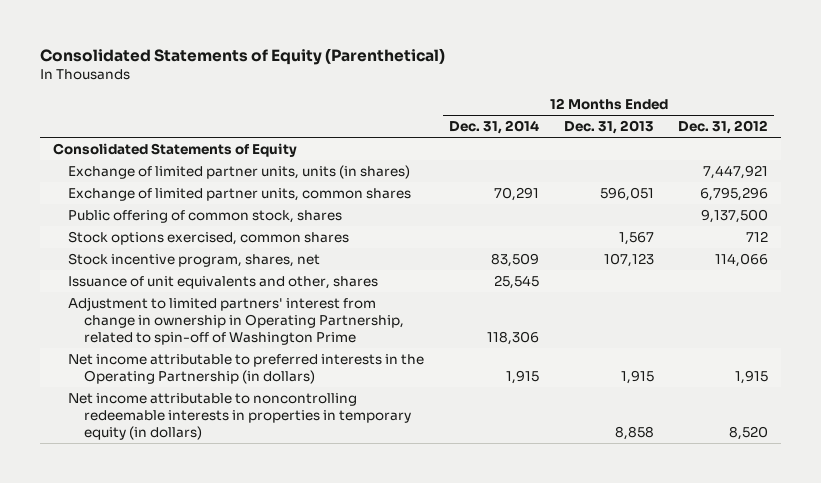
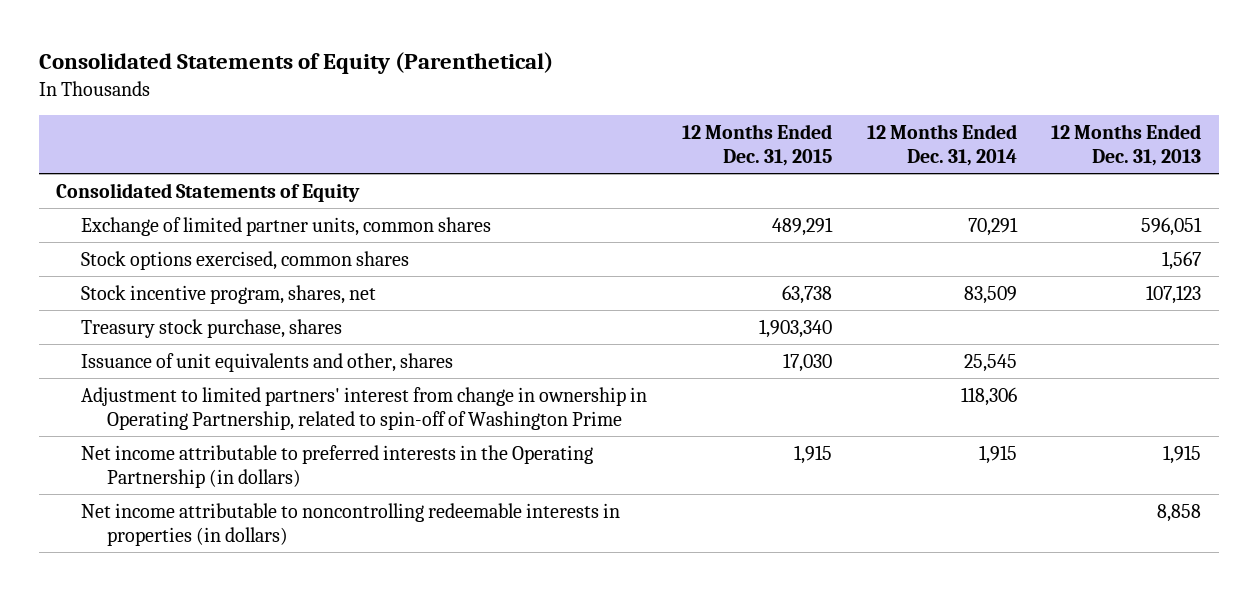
[678,120,769,135] Dec. 31, 2012 -> none
none -> [682,123,833,166] 12 Months Ended Dec. 31, 2015
[68,165,411,180] Exchange of limited partner units, units (in shares) -> none
[68,210,343,224] Public offering of common stock, shares -> none
none -> [81,318,343,338] Treasury stock purchase, shares
[68,393,411,440] Net income attributable to noncontrolling redeemable interests in properties in temporary equity (in dollars) -> [81,502,621,546] Net income attributable to noncontrolling redeemable interests in properties (in dollars)

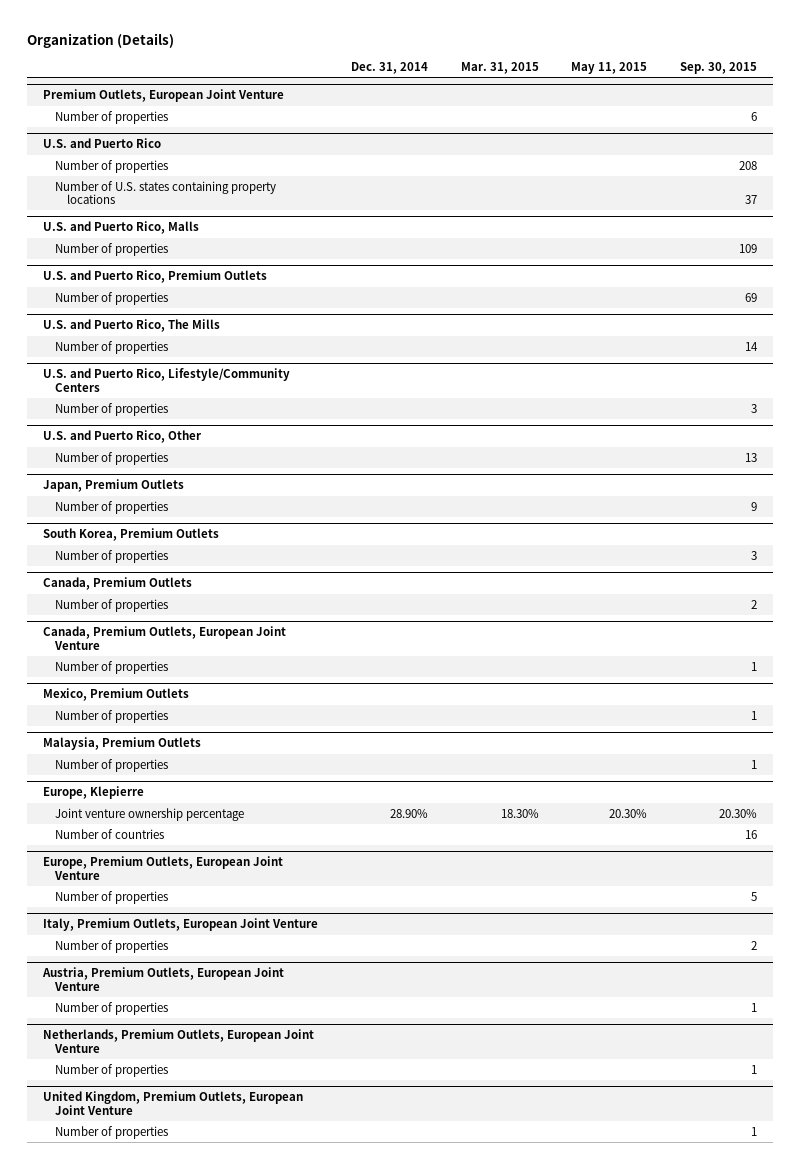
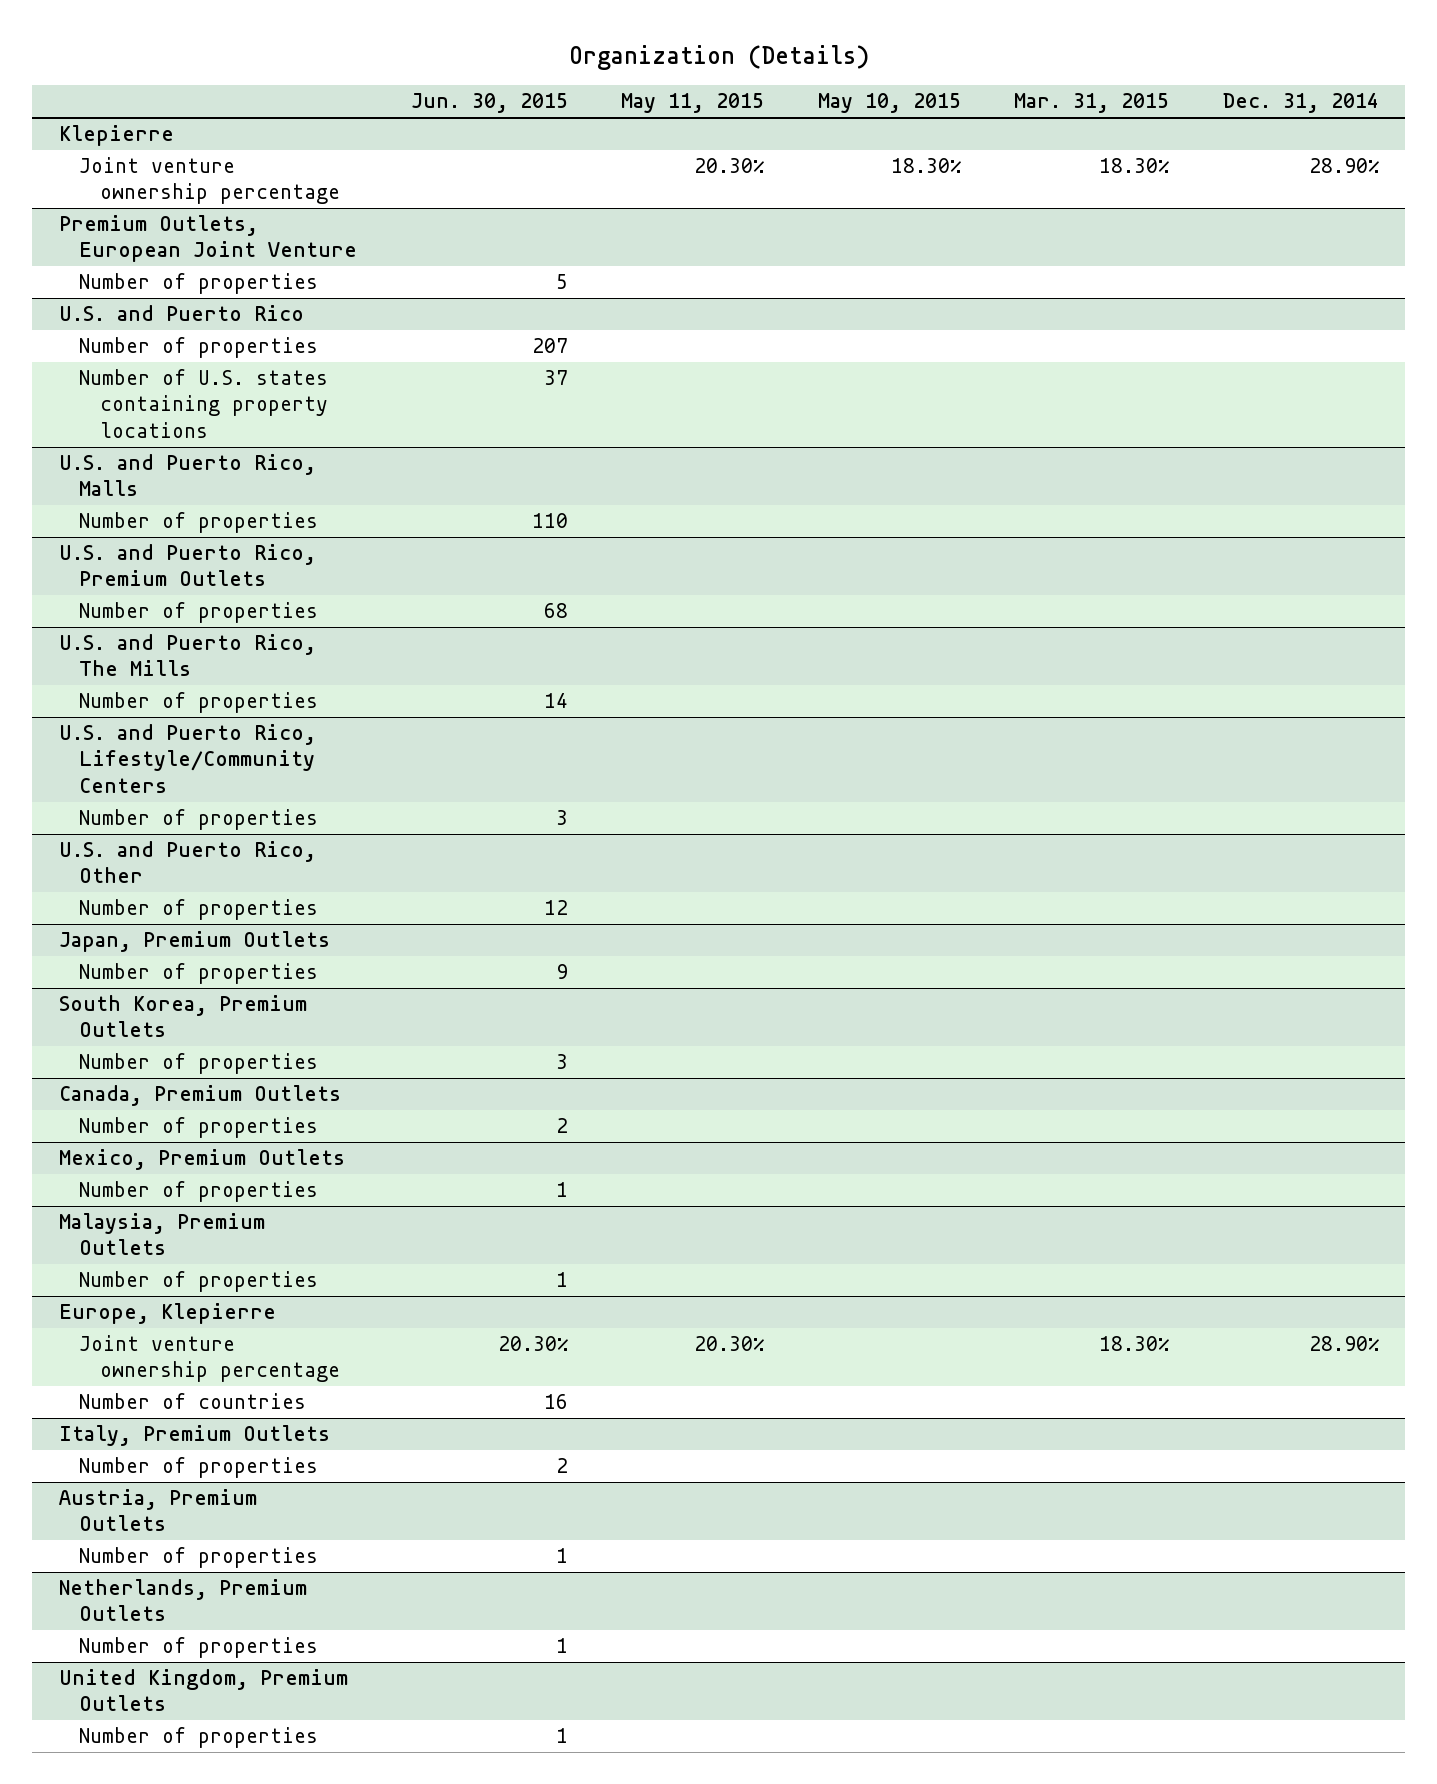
[680,62,758,75] Sep. 30, 2015 -> none
none -> [410,93,568,114] Jun. 30, 2015
none -> [817,93,961,114] May 10, 2015
none -> [58,125,174,147] Klepierre
none -> [79,157,340,205] Joint venture ownership percentage
[42,626,286,651] Canada, Premium Outlets, European Joint Venture -> none
[55,660,169,674] Number of properties -> none
[42,856,283,881] Europe, Premium Outlets, European Joint Venture -> none
[55,890,169,904] Number of properties -> none
[42,918,318,932] Italy, Premium Outlets, European Joint Venture -> [58,1425,330,1447] Italy, Premium Outlets
[41,967,284,992] Austria, Premium Outlets, European Joint Venture -> [58,1489,257,1532] Austria, Premium Outlets
[42,1029,314,1054] Netherlands, Premium Outlets, European Joint Venture -> [58,1579,307,1622] Netherlands, Premium Outlets
[42,1091,303,1116] United Kingdom, Premium Outlets, European Joint Venture -> [58,1669,348,1712] United Kingdom, Premium Outlets

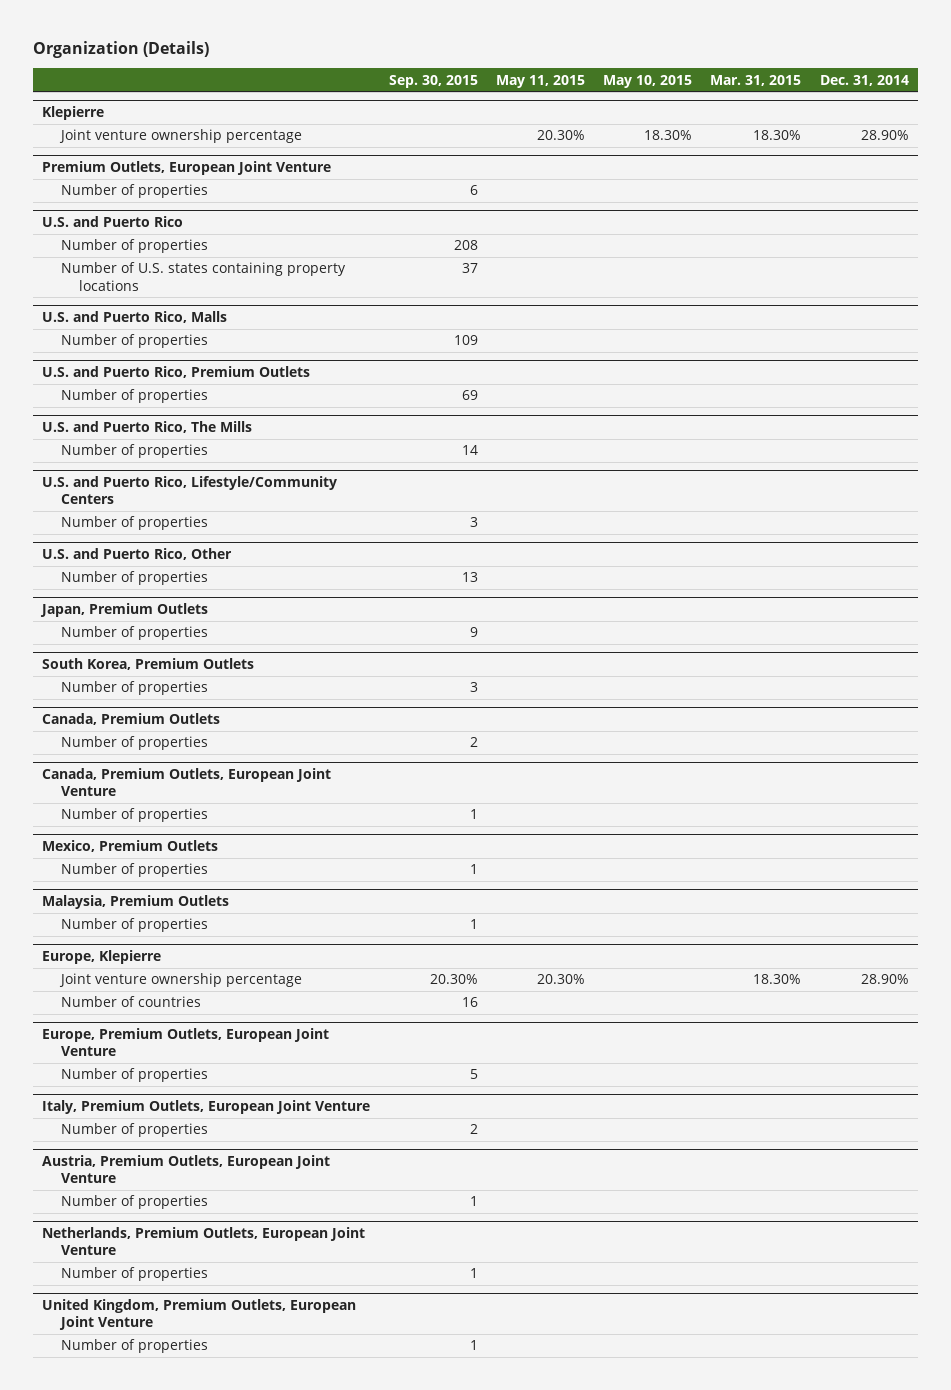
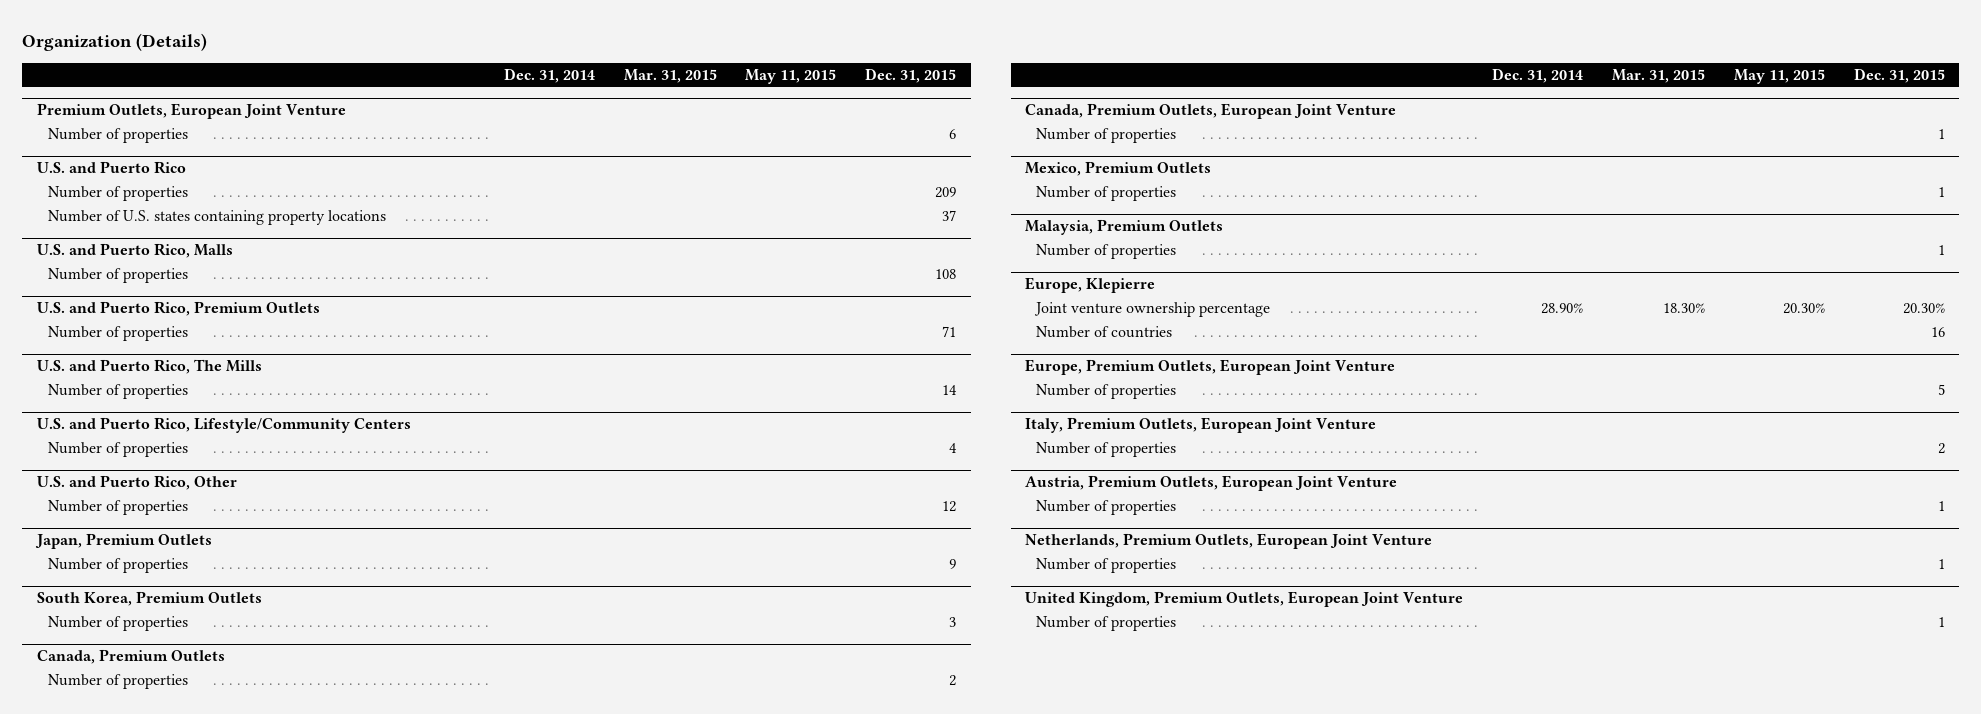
[388,74,478,88] Sep. 30, 2015 -> none
[603,74,693,88] May 10, 2015 -> none
none -> [865,68,957,84] Dec. 31, 2015
[42,106,105,121] Klepierre -> none
[58,129,302,144] Joint venture ownership percentage -> none

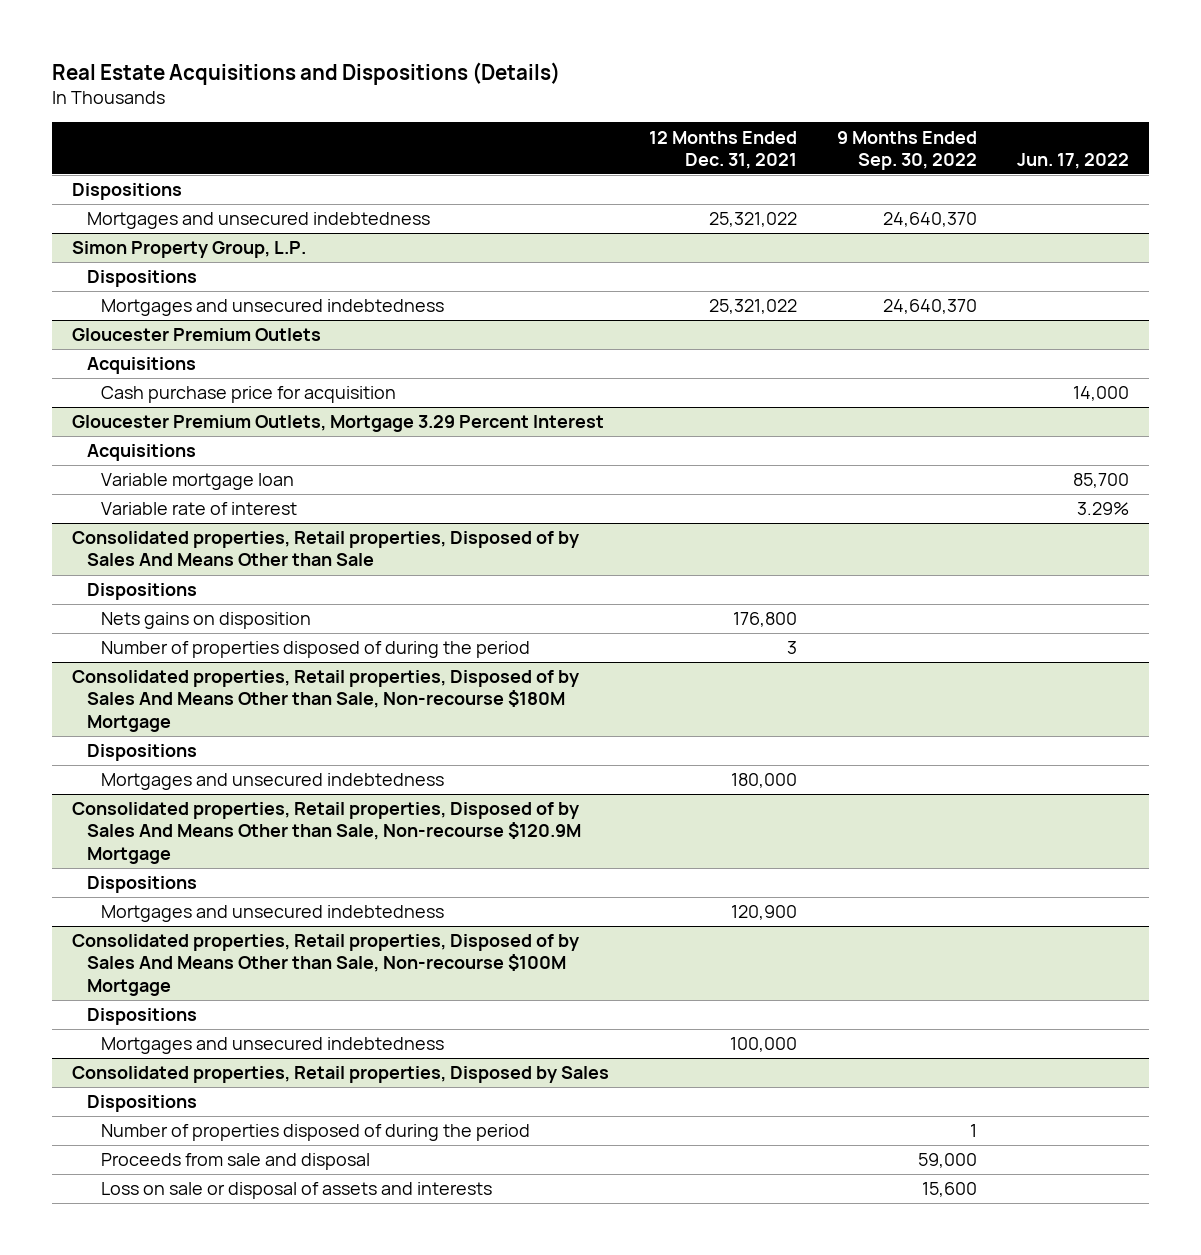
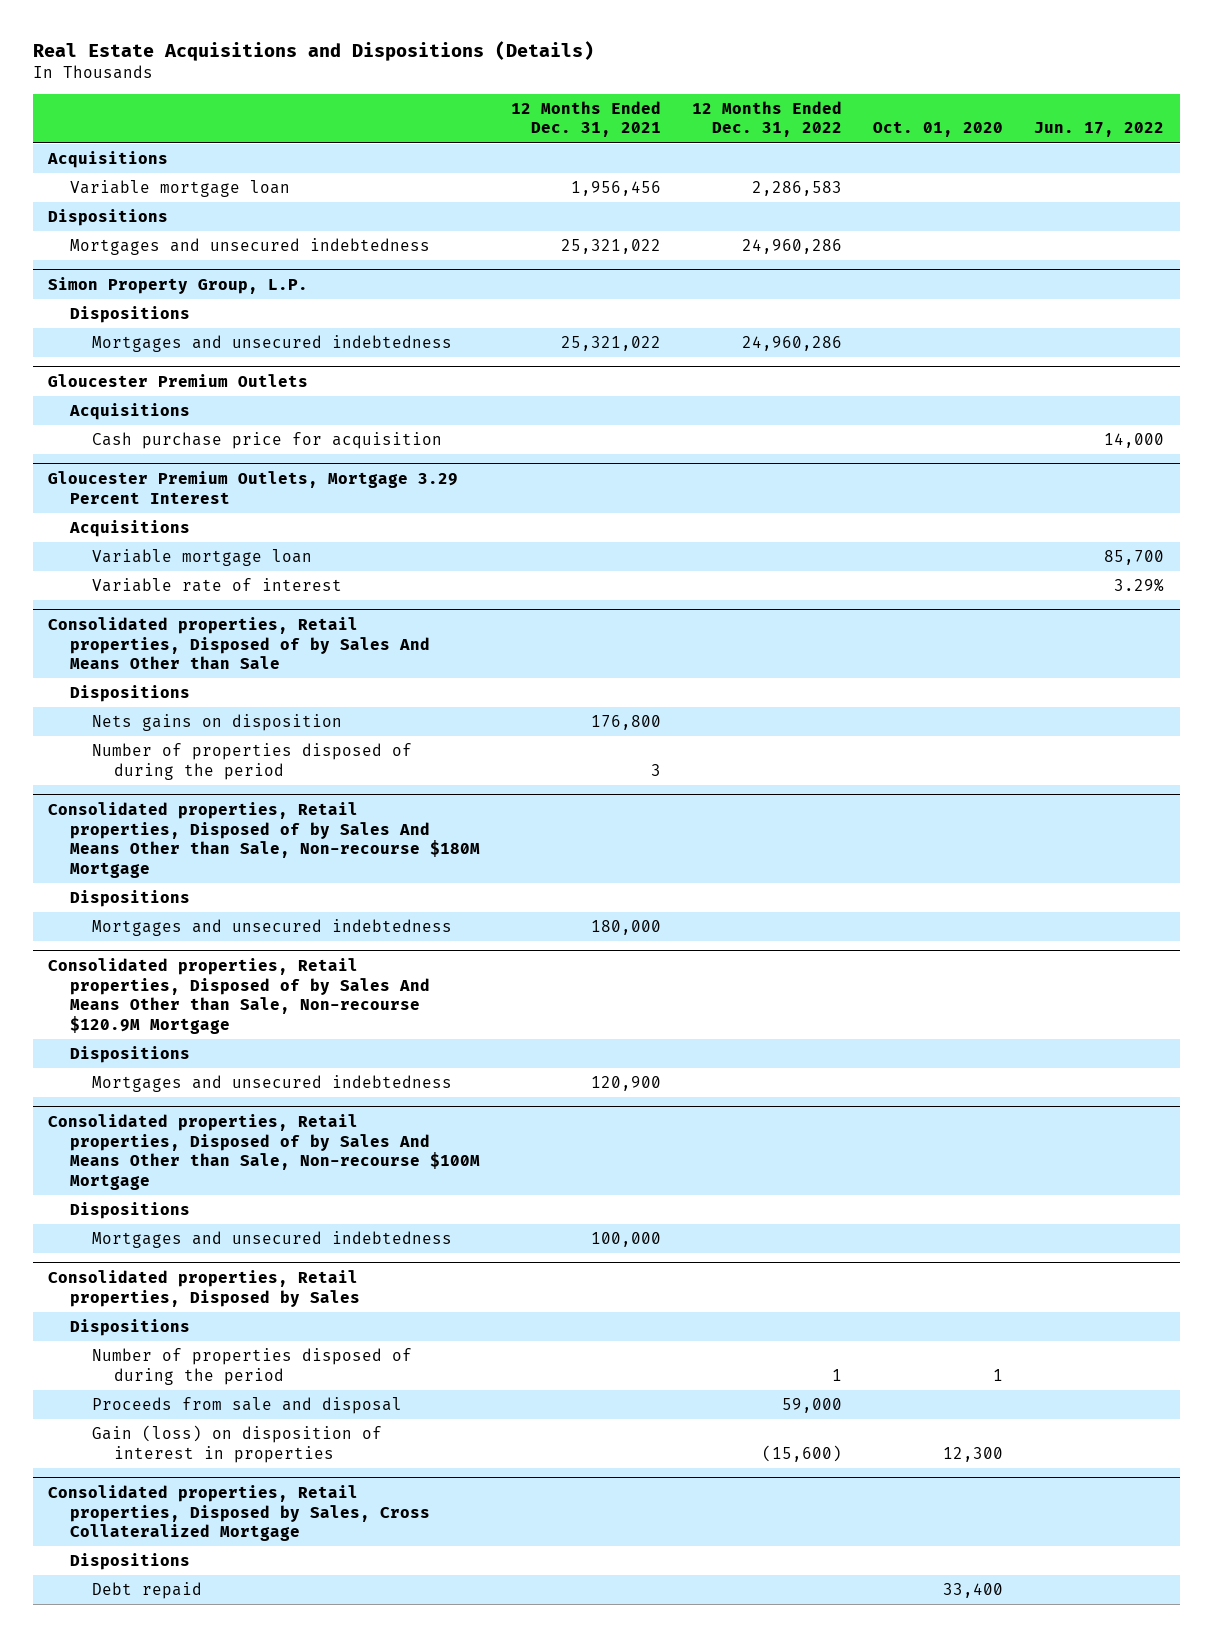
[837,130,978,170] 9 Months Ended Sep. 30, 2022 -> none
none -> [692,100,843,138] 12 Months Ended Dec. 31, 2022
none -> [873,121,1004,138] Oct. 01, 2020
none -> [47,151,169,169] Acquisitions
none -> [70,180,291,198] Variable mortgage loan
[101,1182,493,1200] Loss on sale or disposal of assets and interests -> [91,1425,382,1463] Gain (loss) on disposition of interest in properties
none -> [48,1484,431,1542] Consolidated properties, Retail properties, Disposed by Sales, Cross Collateralized Mortgage
none -> [70,1553,191,1571] Dispositions
none -> [91,1582,202,1600] Debt repaid

